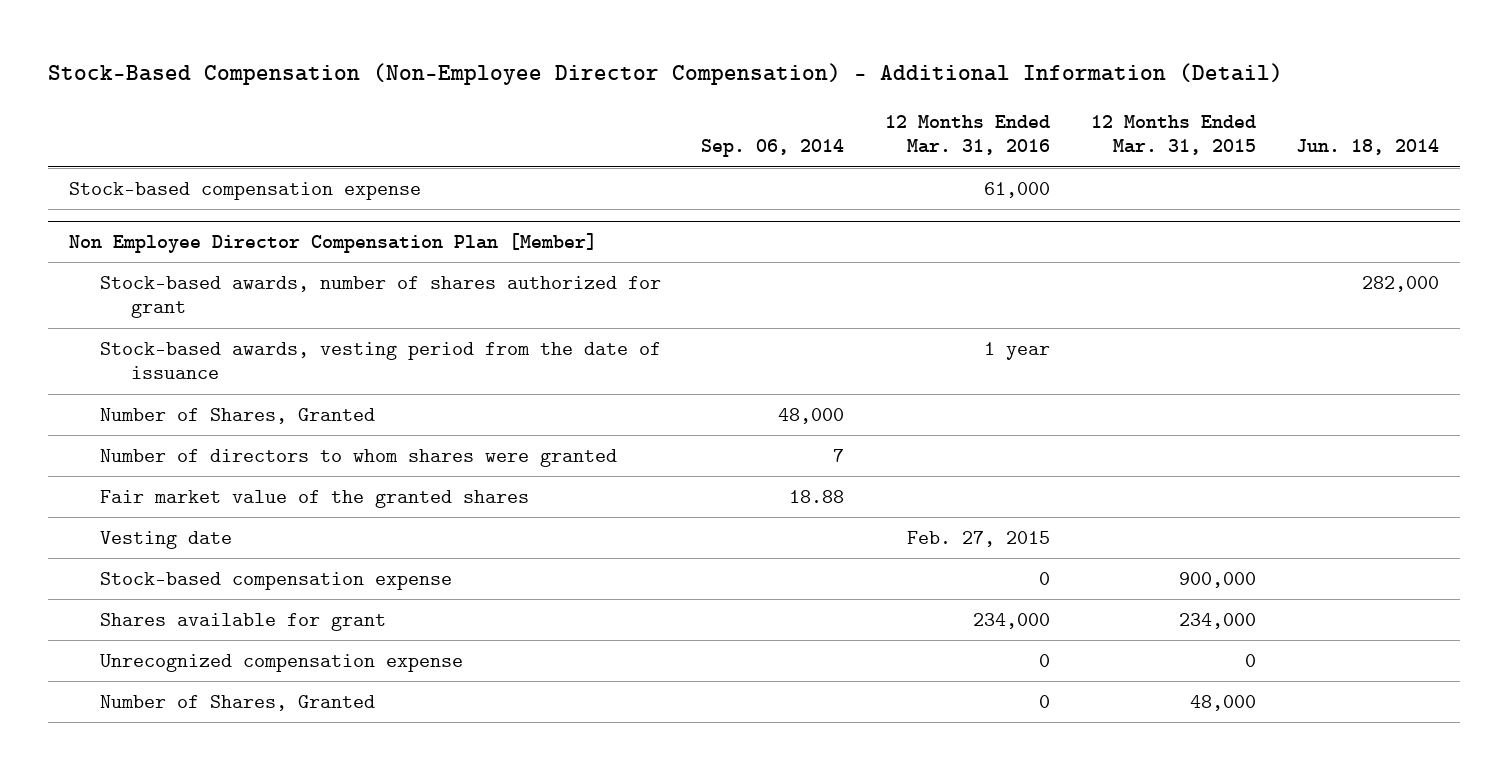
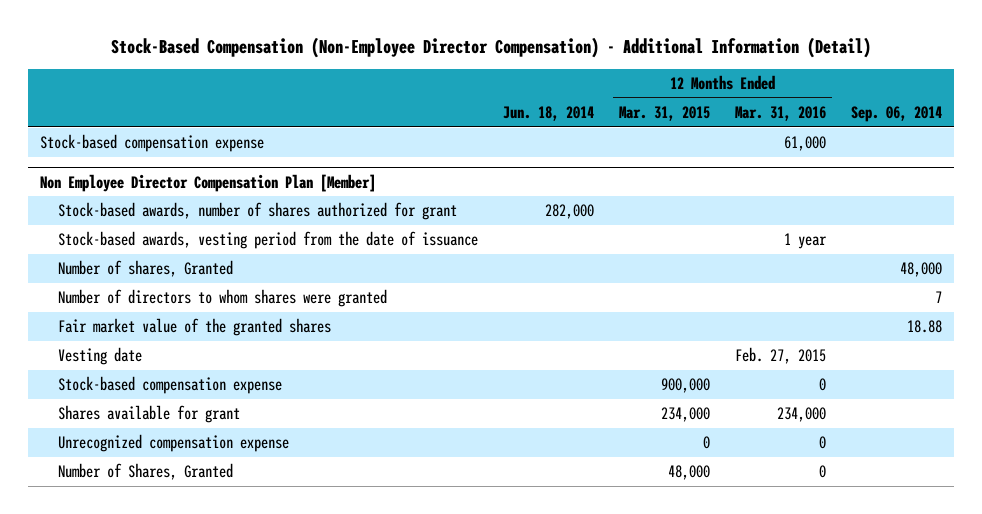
[99,407,375,424] Number of Shares, Granted -> [58,260,234,278] Number of shares, Granted

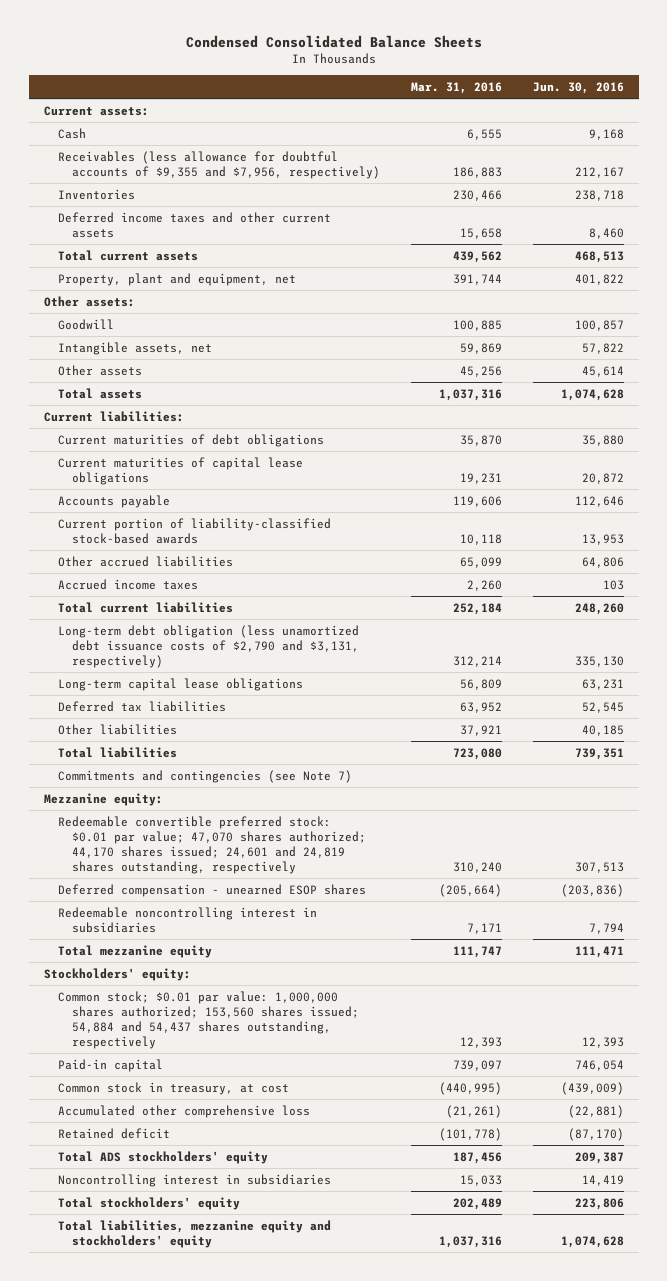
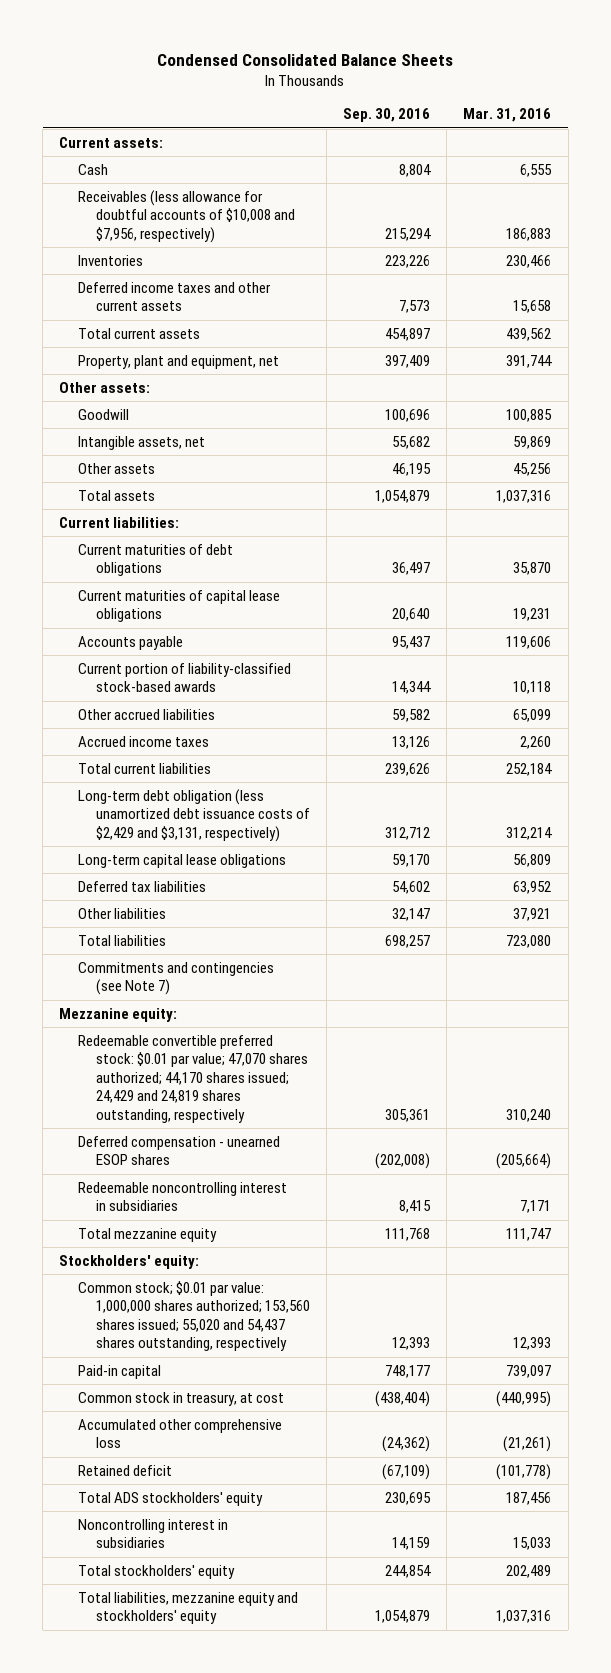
[532,81,624,94] Jun. 30, 2016 -> none
none -> [343,108,431,123] Sep. 30, 2016
[58,150,381,179] Receivables (less allowance for doubtful accounts of $9,355 and $7,956, respectively) -> [77,189,295,243] Receivables (less allowance for doubtful accounts of $10,008 and $7,956, respectively)
[58,624,360,668] Long-term debt obligation (less unamortized debt issuance costs of $2,790 and $3,131, respectively) -> [77,788,310,842] Long-term debt obligation (less unamortized debt issuance costs of $2,429 and $3,131, respectively)
[58,815,367,875] Redeemable convertible preferred stock: $0.01 par value; 47,070 shares authorized; 44,170 shares issued; 24,601 and 24,819 shares outstanding, respectively -> [77,1034,308,1124] Redeemable convertible preferred stock: $0.01 par value; 47,070 shares authorized; 44,170 shares issued; 24,429 and 24,819 shares outstanding, respectively
[58,990,360,1050] Common stock; $0.01 par value: 1,000,000 shares authorized; 153,560 shares issued; 54,884 and 54,437 shares outstanding, respectively -> [77,1280,310,1352] Common stock; $0.01 par value: 1,000,000 shares authorized; 153,560 shares issued; 55,020 and 54,437 shares outstanding, respectively

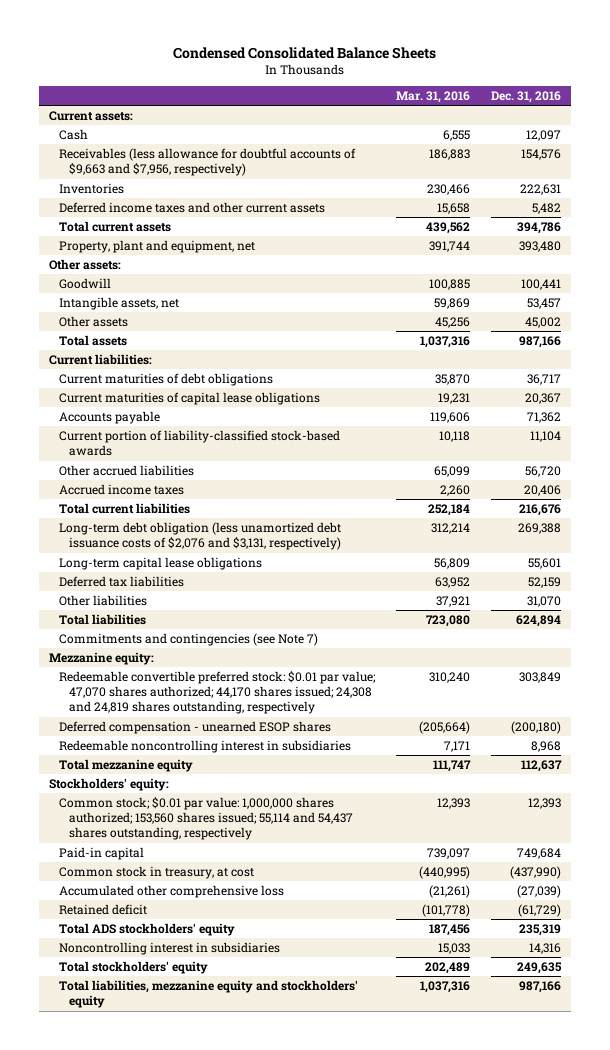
[343,108,431,123] Sep. 30, 2016 -> none
none -> [490,91,561,104] Dec. 31, 2016
[77,189,295,243] Receivables (less allowance for doubtful accounts of $10,008 and $7,956, respectively) -> [59,148,357,177] Receivables (less allowance for doubtful accounts of $9,663 and $7,956, respectively)
[77,788,310,842] Long-term debt obligation (less unamortized debt issuance costs of $2,429 and $3,131, respectively) -> [59,522,342,551] Long-term debt obligation (less unamortized debt issuance costs of $2,076 and $3,131, respectively)
[77,1034,308,1124] Redeemable convertible preferred stock: $0.01 par value; 47,070 shares authorized; 44,170 shares issued; 24,429 and 24,819 shares outstanding, respectively -> [59,671,377,715] Redeemable convertible preferred stock: $0.01 par value; 47,070 shares authorized; 44,170 shares issued; 24,308 and 24,819 shares outstanding, respectively
[77,1280,310,1352] Common stock; $0.01 par value: 1,000,000 shares authorized; 153,560 shares issued; 55,020 and 54,437 shares outstanding, respectively -> [59,797,353,841] Common stock; $0.01 par value: 1,000,000 shares authorized; 153,560 shares issued; 55,114 and 54,437 shares outstanding, respectively

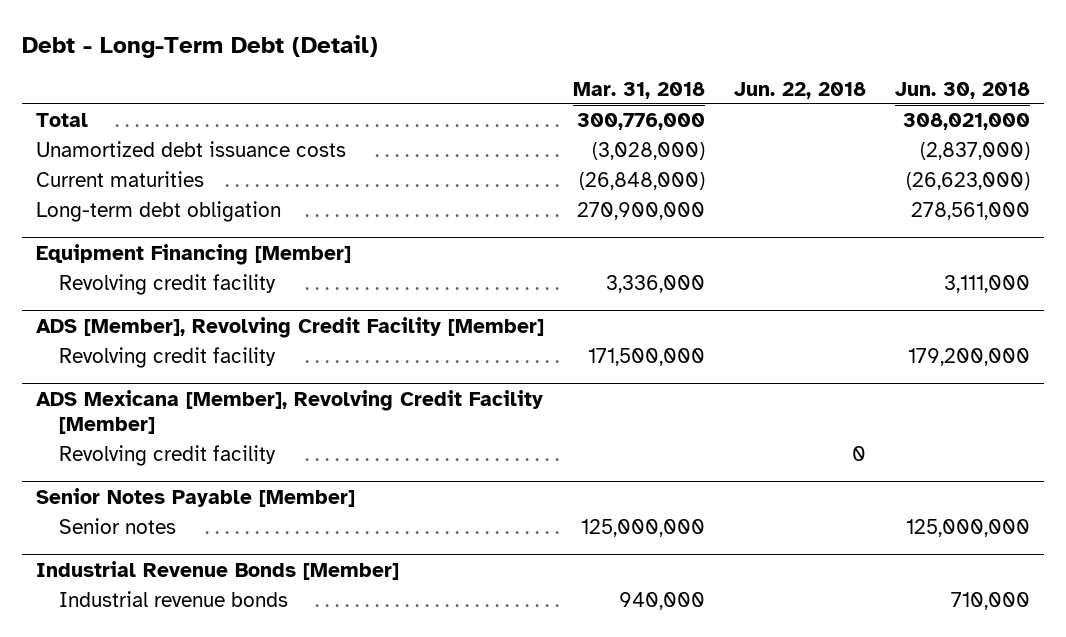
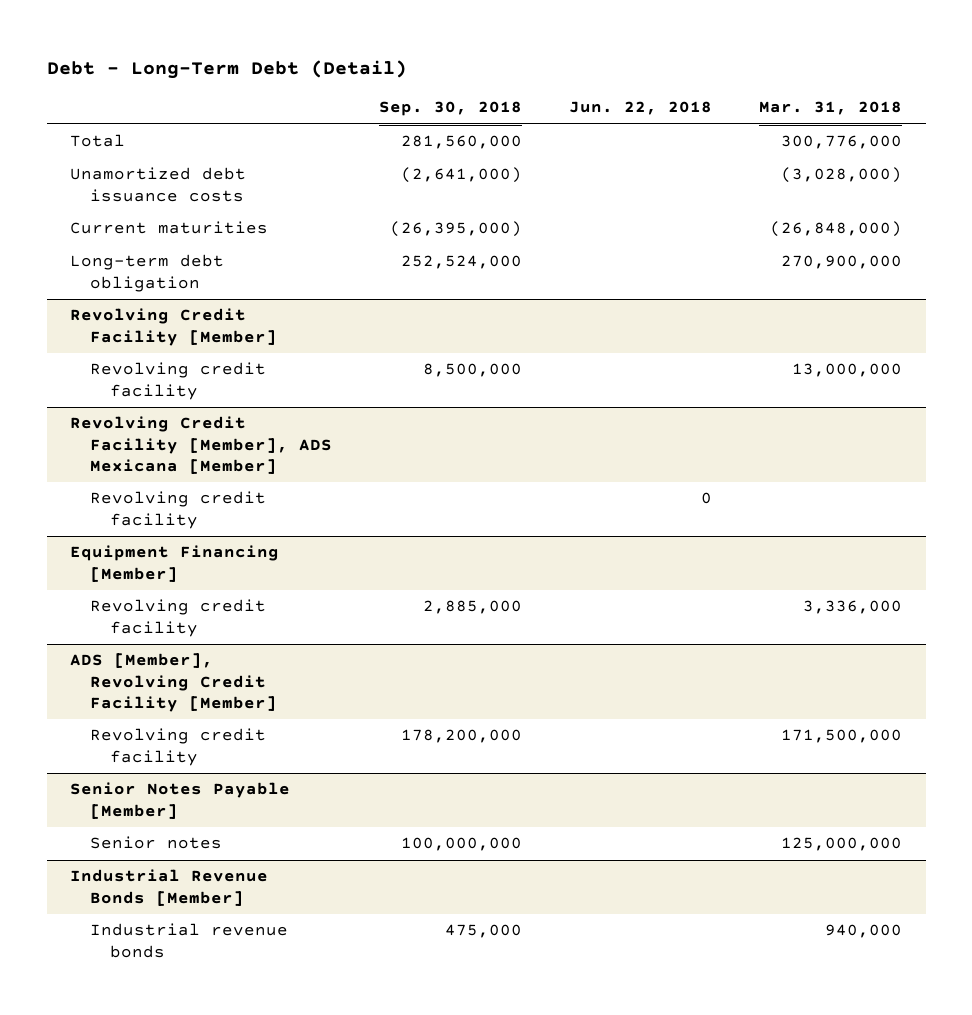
[894,81,1030,99] Jun. 30, 2018 -> none
none -> [379,101,523,117] Sep. 30, 2018
none -> [70,308,278,346] Revolving Credit Facility [Member]
none -> [90,362,267,400] Revolving credit facility
none -> [70,416,333,475] Revolving Credit Facility [Member], ADS Mexicana [Member]
none -> [90,491,267,529] Revolving credit facility
[36,389,544,434] ADS Mexicana [Member], Revolving Credit Facility [Member] -> none
[58,445,276,467] Revolving credit facility -> none

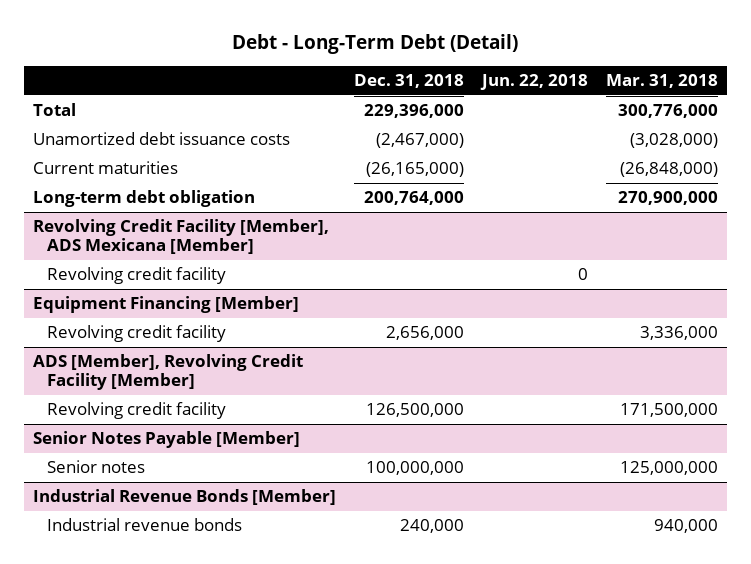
[379,101,523,117] Sep. 30, 2018 -> none
none -> [353,74,464,89] Dec. 31, 2018
[70,308,278,346] Revolving Credit Facility [Member] -> none
[90,362,267,400] Revolving credit facility -> none

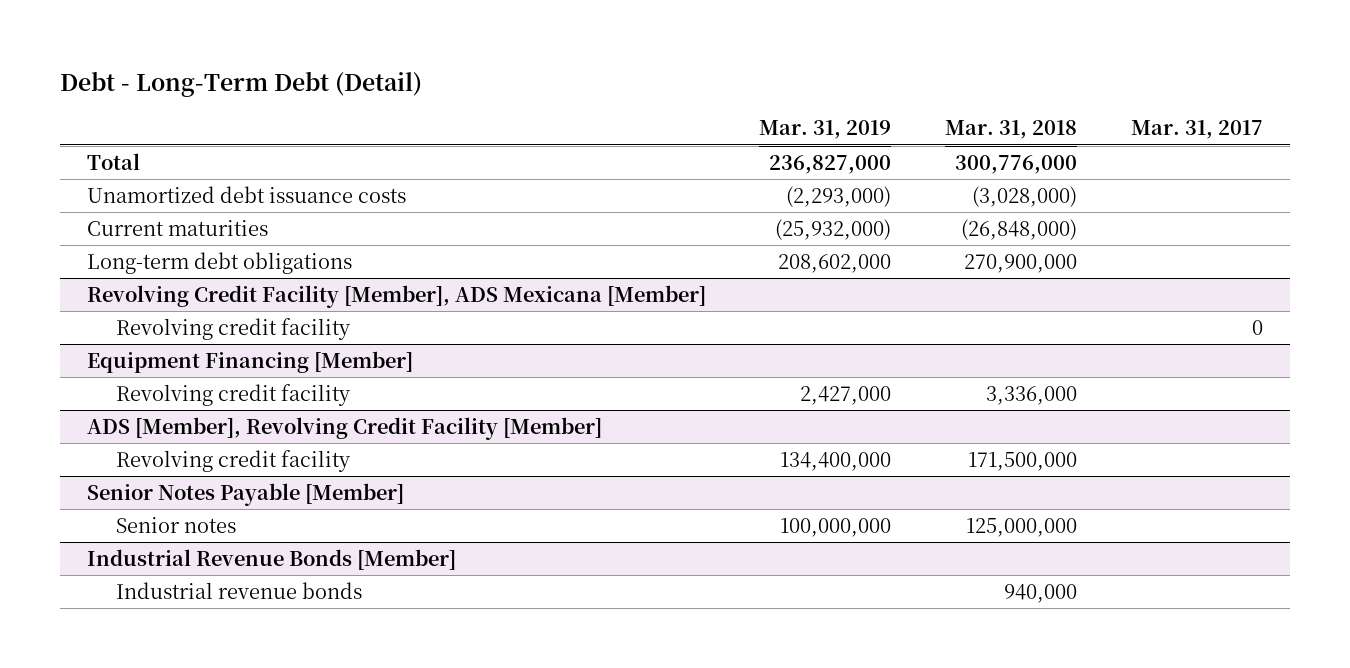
[353,74,464,89] Dec. 31, 2018 -> none
[480,74,589,91] Jun. 22, 2018 -> none
none -> [759,120,892,140] Mar. 31, 2019
none -> [1130,120,1263,140] Mar. 31, 2017
[32,190,255,208] Long-term debt obligation -> [86,251,352,274] Long-term debt obligations

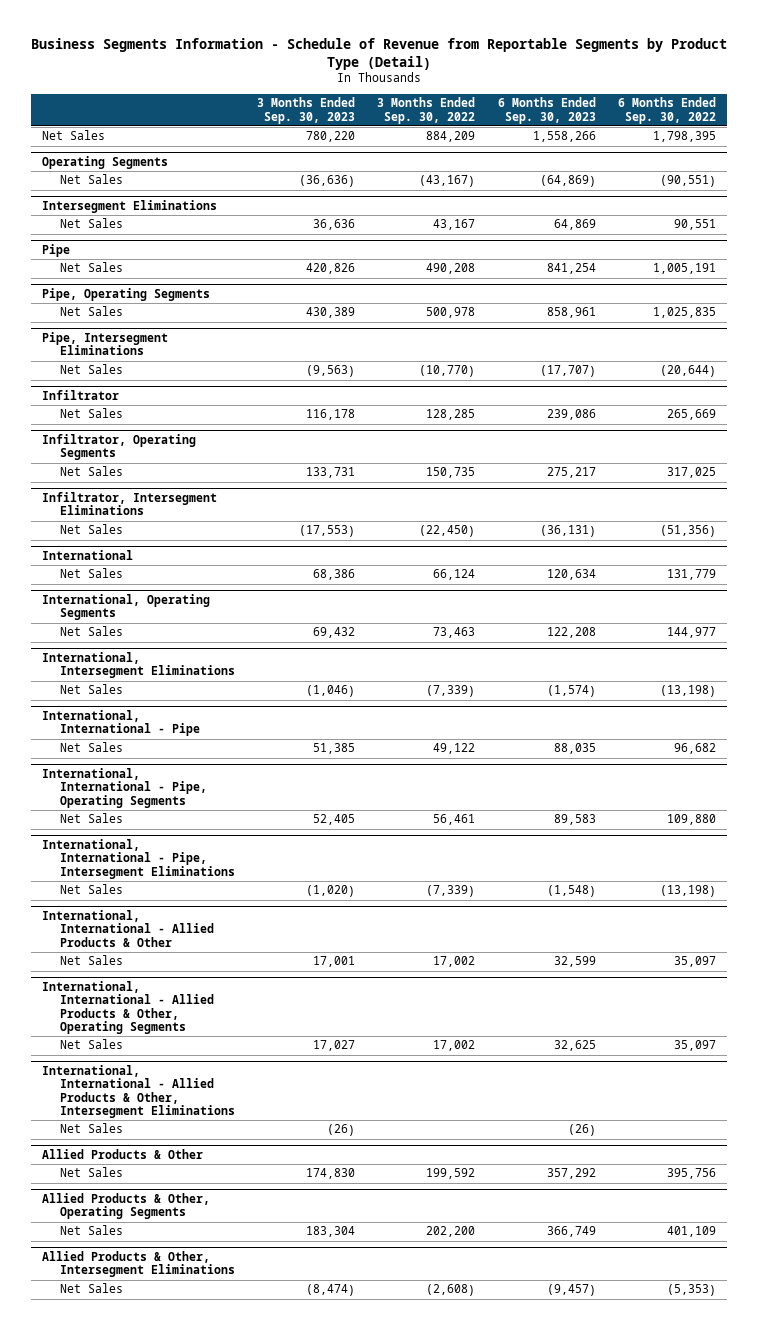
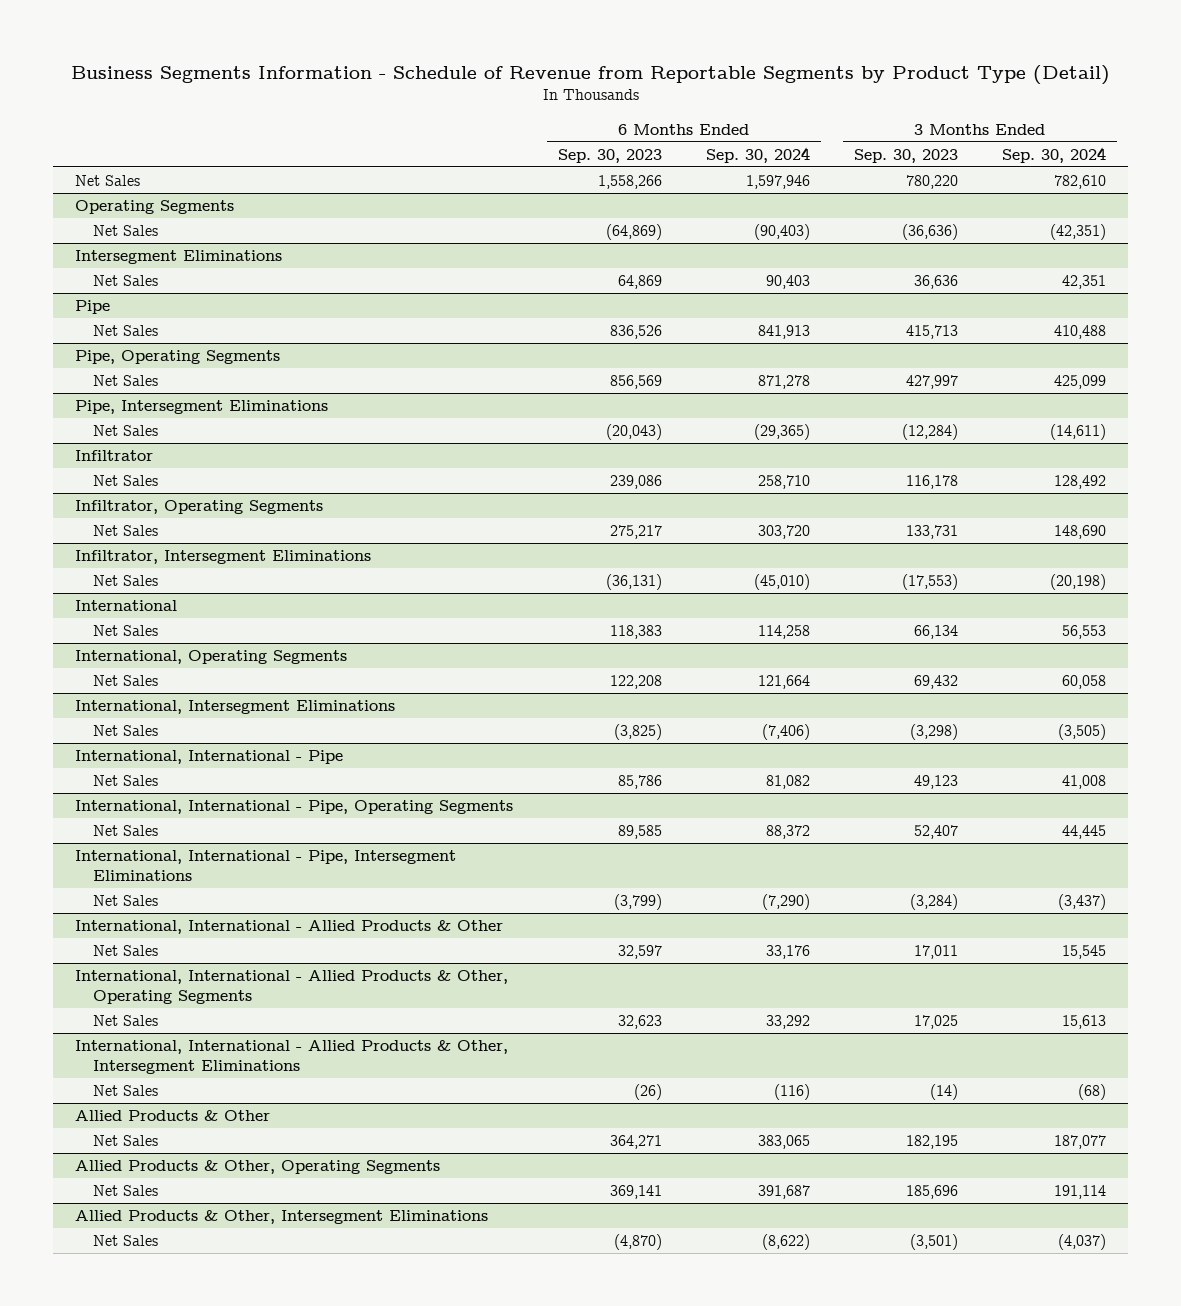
[377,97,476,124] 3 Months Ended Sep. 30, 2022 -> none
[618,97,717,124] 6 Months Ended Sep. 30, 2022 -> none
none -> [705,146,810,163] Sep. 30, 2024
none -> [1001,146,1106,163] Sep. 30, 2024
[306,263,356,275] 420,826 -> [905,325,958,340] 415,713
[546,263,596,275] 841,254 -> [609,325,662,340] 836,526
[306,307,356,319] 430,389 -> [905,375,958,390] 427,997
[546,307,596,319] 858,961 -> [609,375,662,390] 856,569
[306,365,356,378] (9,563) -> [901,424,958,441] (12,284)
[539,365,596,378] (17,707) -> [605,424,662,441] (20,043)
[313,569,356,581] 68,386 -> [913,625,958,640] 66,134
[546,569,596,581] 120,634 -> [609,625,662,640] 118,383
[306,685,356,698] (1,046) -> [909,724,958,741] (3,298)
[546,685,596,698] (1,574) -> [613,724,662,741] (3,825)
[313,743,356,755] 51,385 -> [913,775,958,790] 49,123
[553,743,596,755] 88,035 -> [617,775,662,790] 85,786
[313,814,356,826] 52,405 -> [913,825,958,840] 52,407
[553,814,596,826] 89,583 -> [617,825,662,840] 89,585
[306,885,356,898] (1,020) -> [909,894,958,911] (3,284)
[546,885,596,898] (1,548) -> [613,894,662,911] (3,799)
[313,956,356,968] 17,001 -> [913,945,958,960] 17,011
[553,956,596,968] 32,599 -> [617,945,662,960] 32,597
[313,1040,356,1052] 17,027 -> [913,1015,958,1030] 17,025
[553,1040,596,1052] 32,625 -> [617,1015,662,1030] 32,623
[327,1124,356,1137] (26) -> [929,1084,958,1101] (14)
[306,1168,356,1180] 174,830 -> [905,1135,958,1150] 182,195
[546,1168,596,1180] 357,292 -> [609,1135,662,1150] 364,271
[306,1226,356,1238] 183,304 -> [905,1185,958,1200] 185,696
[546,1226,596,1238] 366,749 -> [609,1185,662,1200] 369,141
[306,1284,356,1297] (8,474) -> [909,1234,958,1251] (3,501)
[546,1284,596,1297] (9,457) -> [613,1234,662,1251] (4,870)

